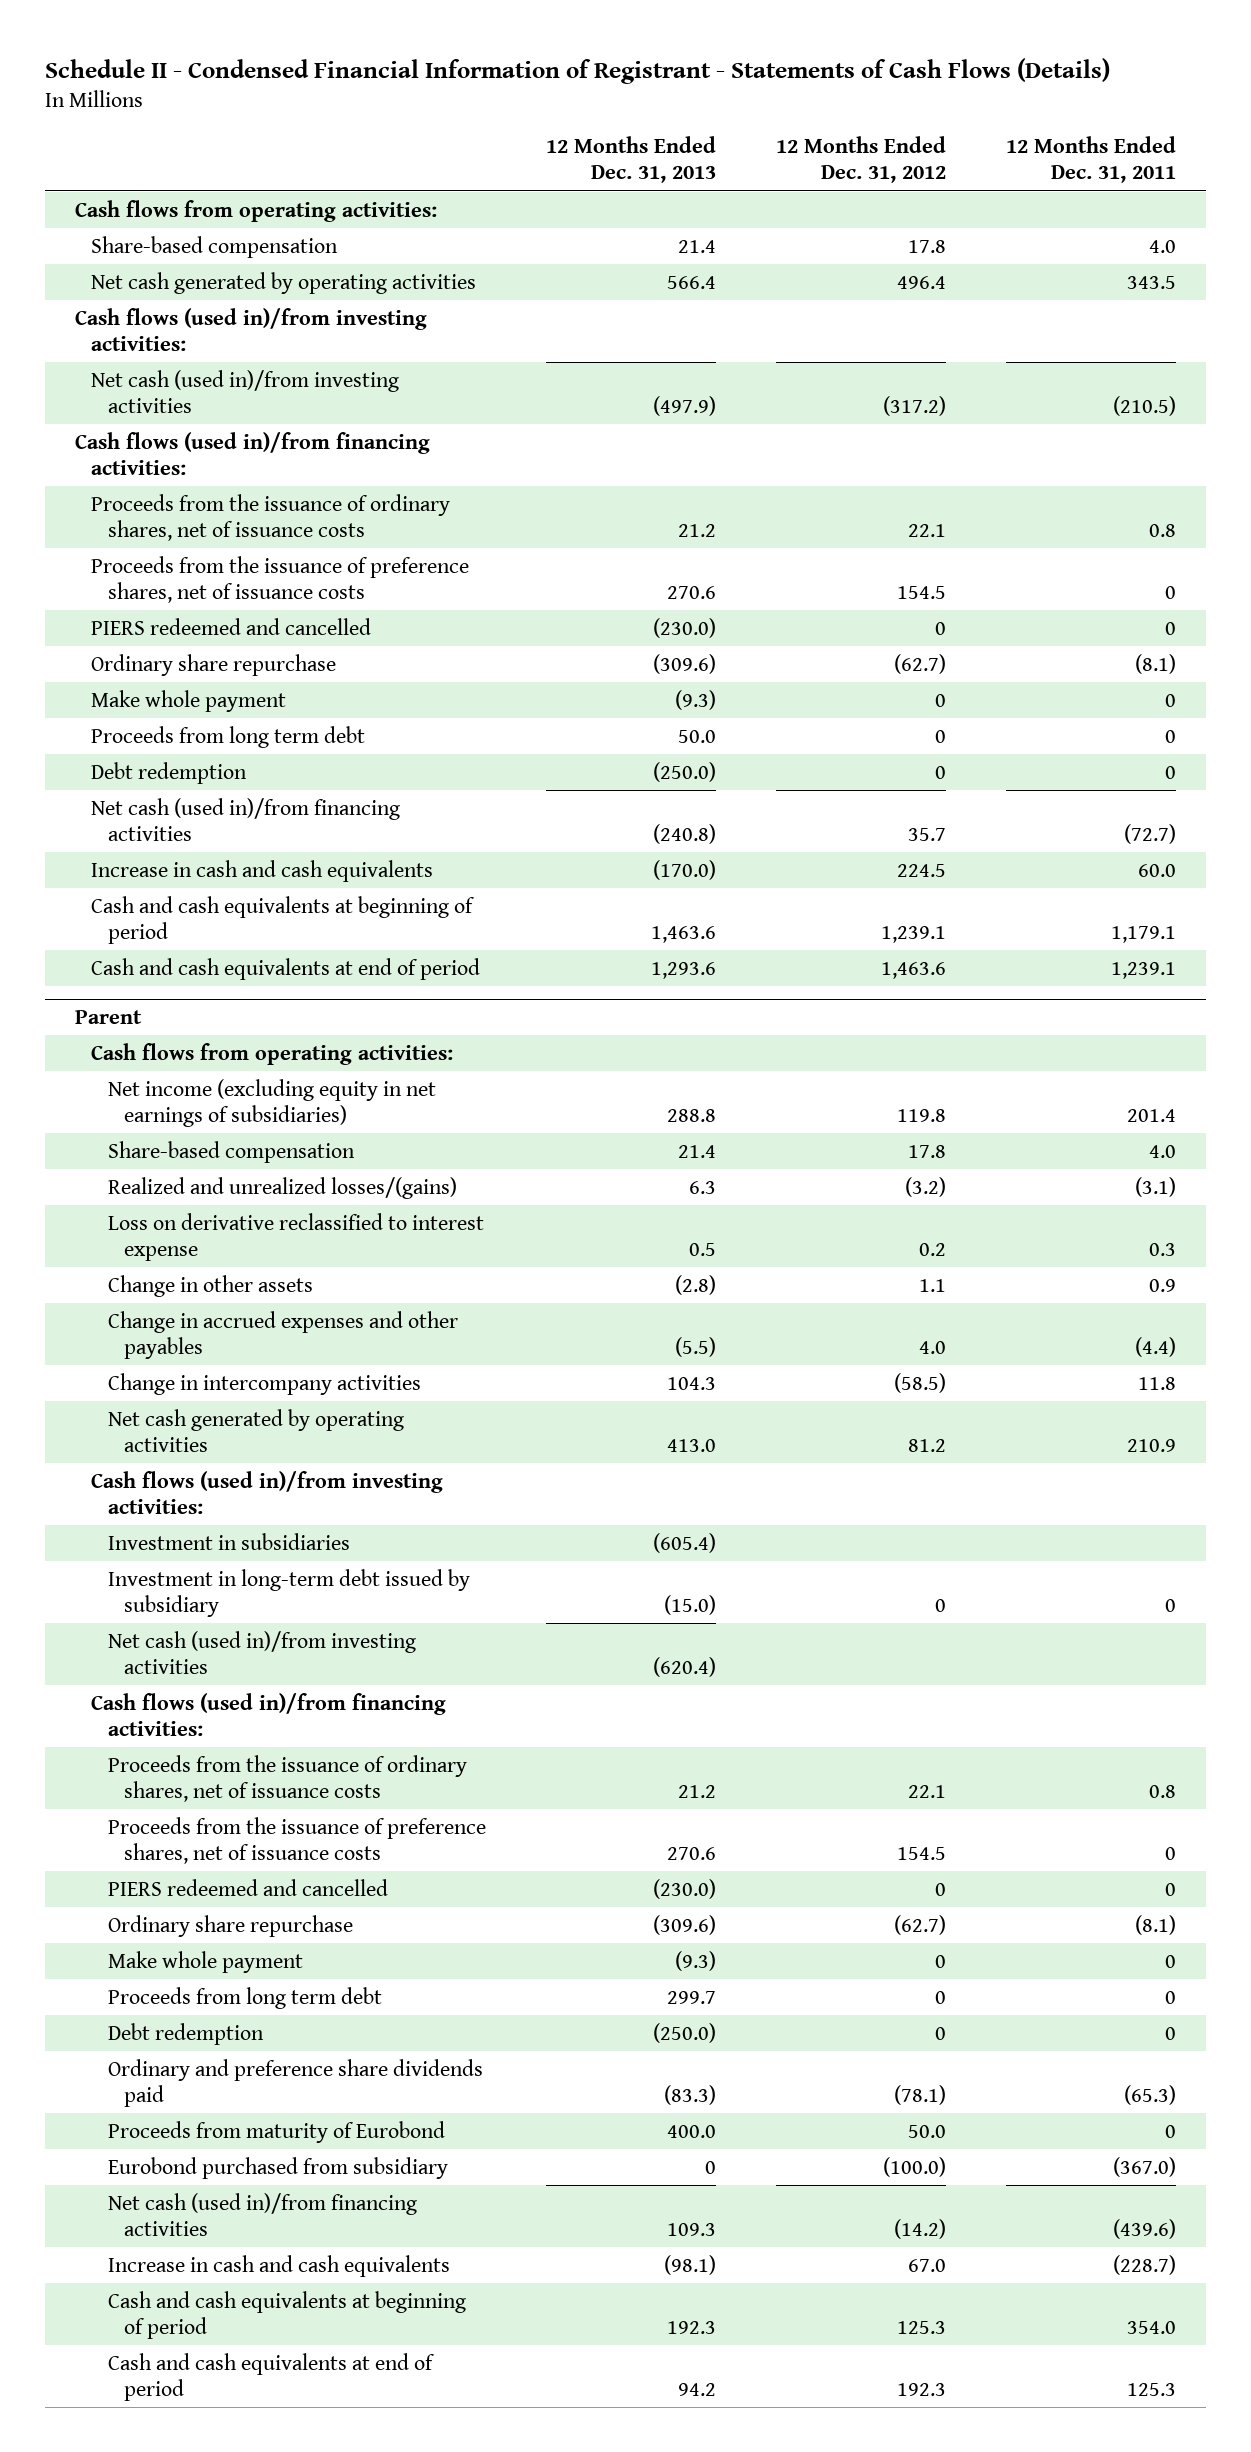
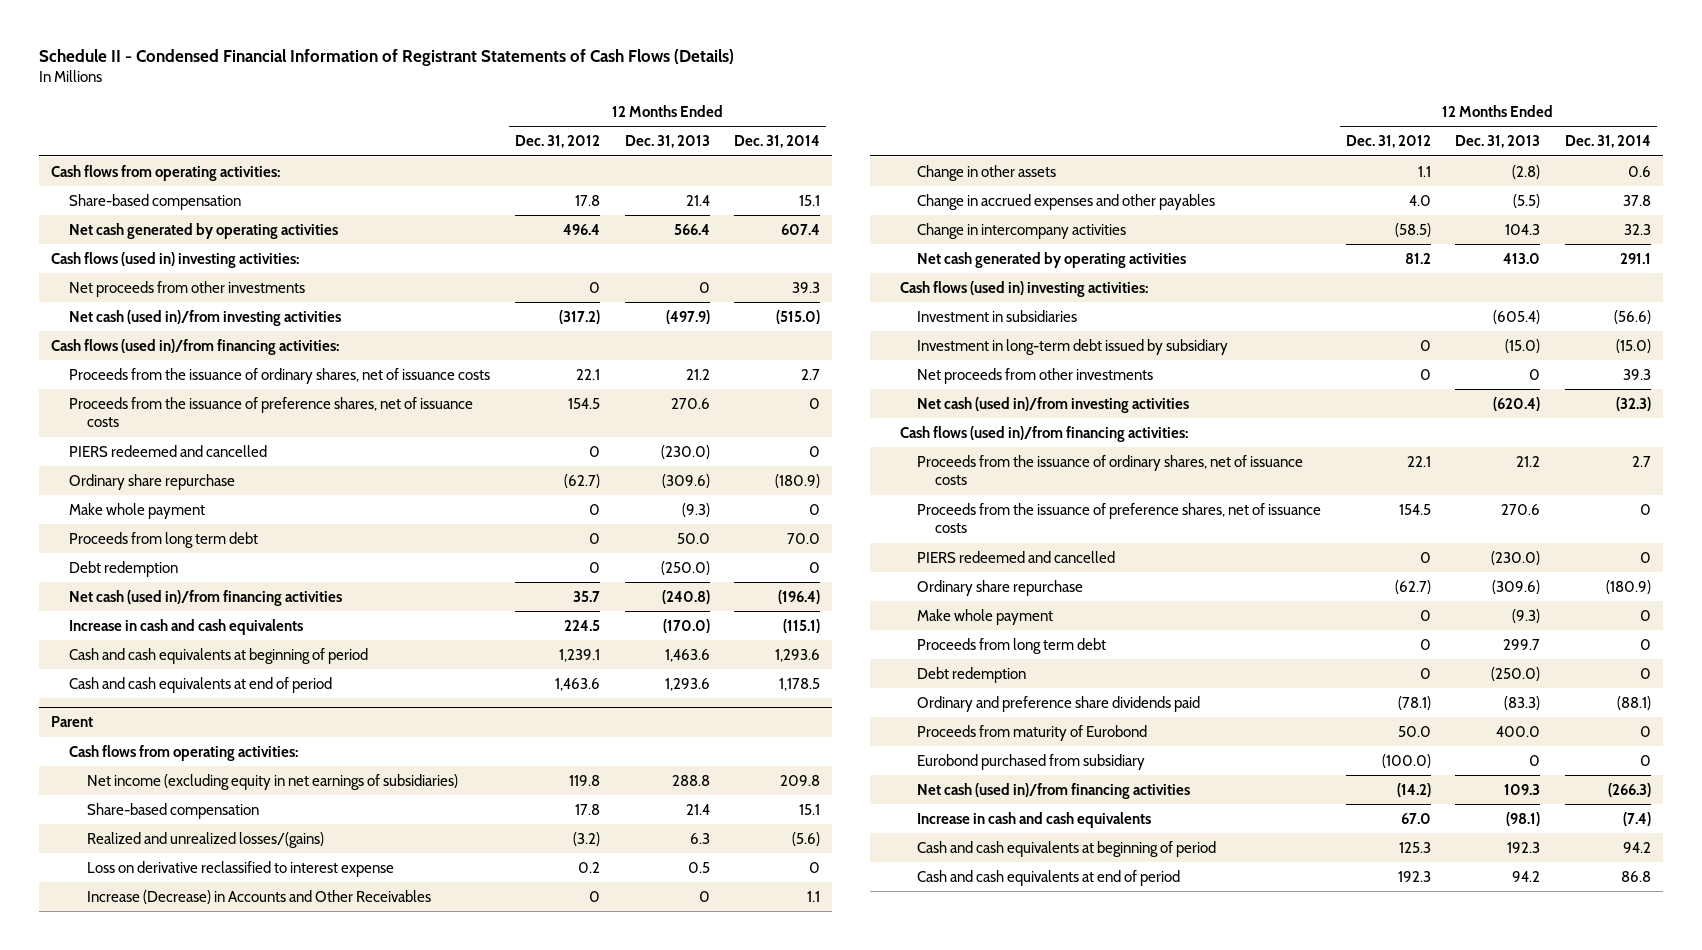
[45,58,1111,85] Schedule II - Condensed Financial Information of Registrant - Statements of Cash Flows (Details) -> [38,49,734,67] Schedule II - Condensed Financial Information of Registrant Statements of Cash Flows (Details)
[1005,136,1176,184] 12 Months Ended Dec. 31, 2011 -> none
none -> [734,135,821,149] Dec. 31, 2014
[75,307,428,351] Cash flows (used in)/from investing activities: -> [51,251,300,268] Cash flows (used in) investing activities:
none -> [68,280,305,297] Net proceeds from other investments
none -> [86,889,431,904] Increase (Decrease) in Accounts and Other Receivables
[91,1470,444,1514] Cash flows (used in)/from investing activities: -> [899,280,1148,297] Cash flows (used in) investing activities:
none -> [917,367,1154,384] Net proceeds from other investments

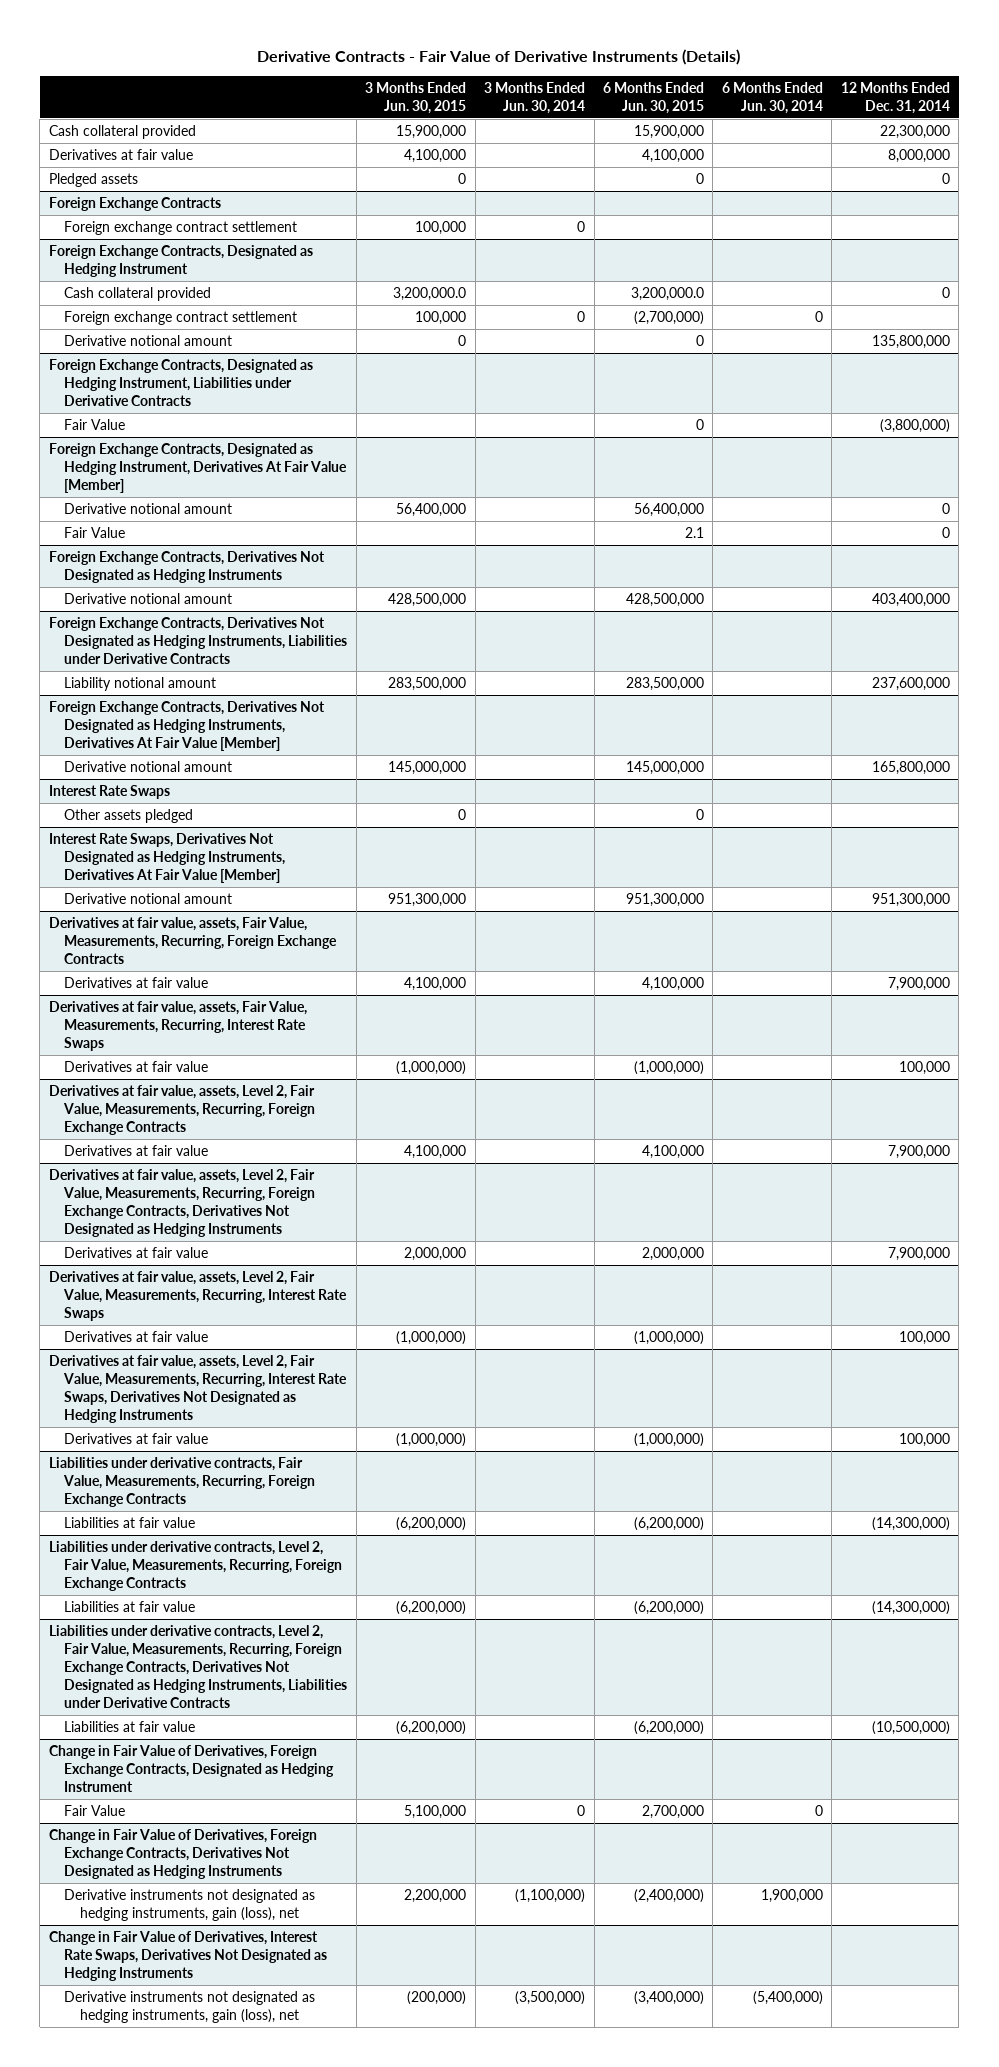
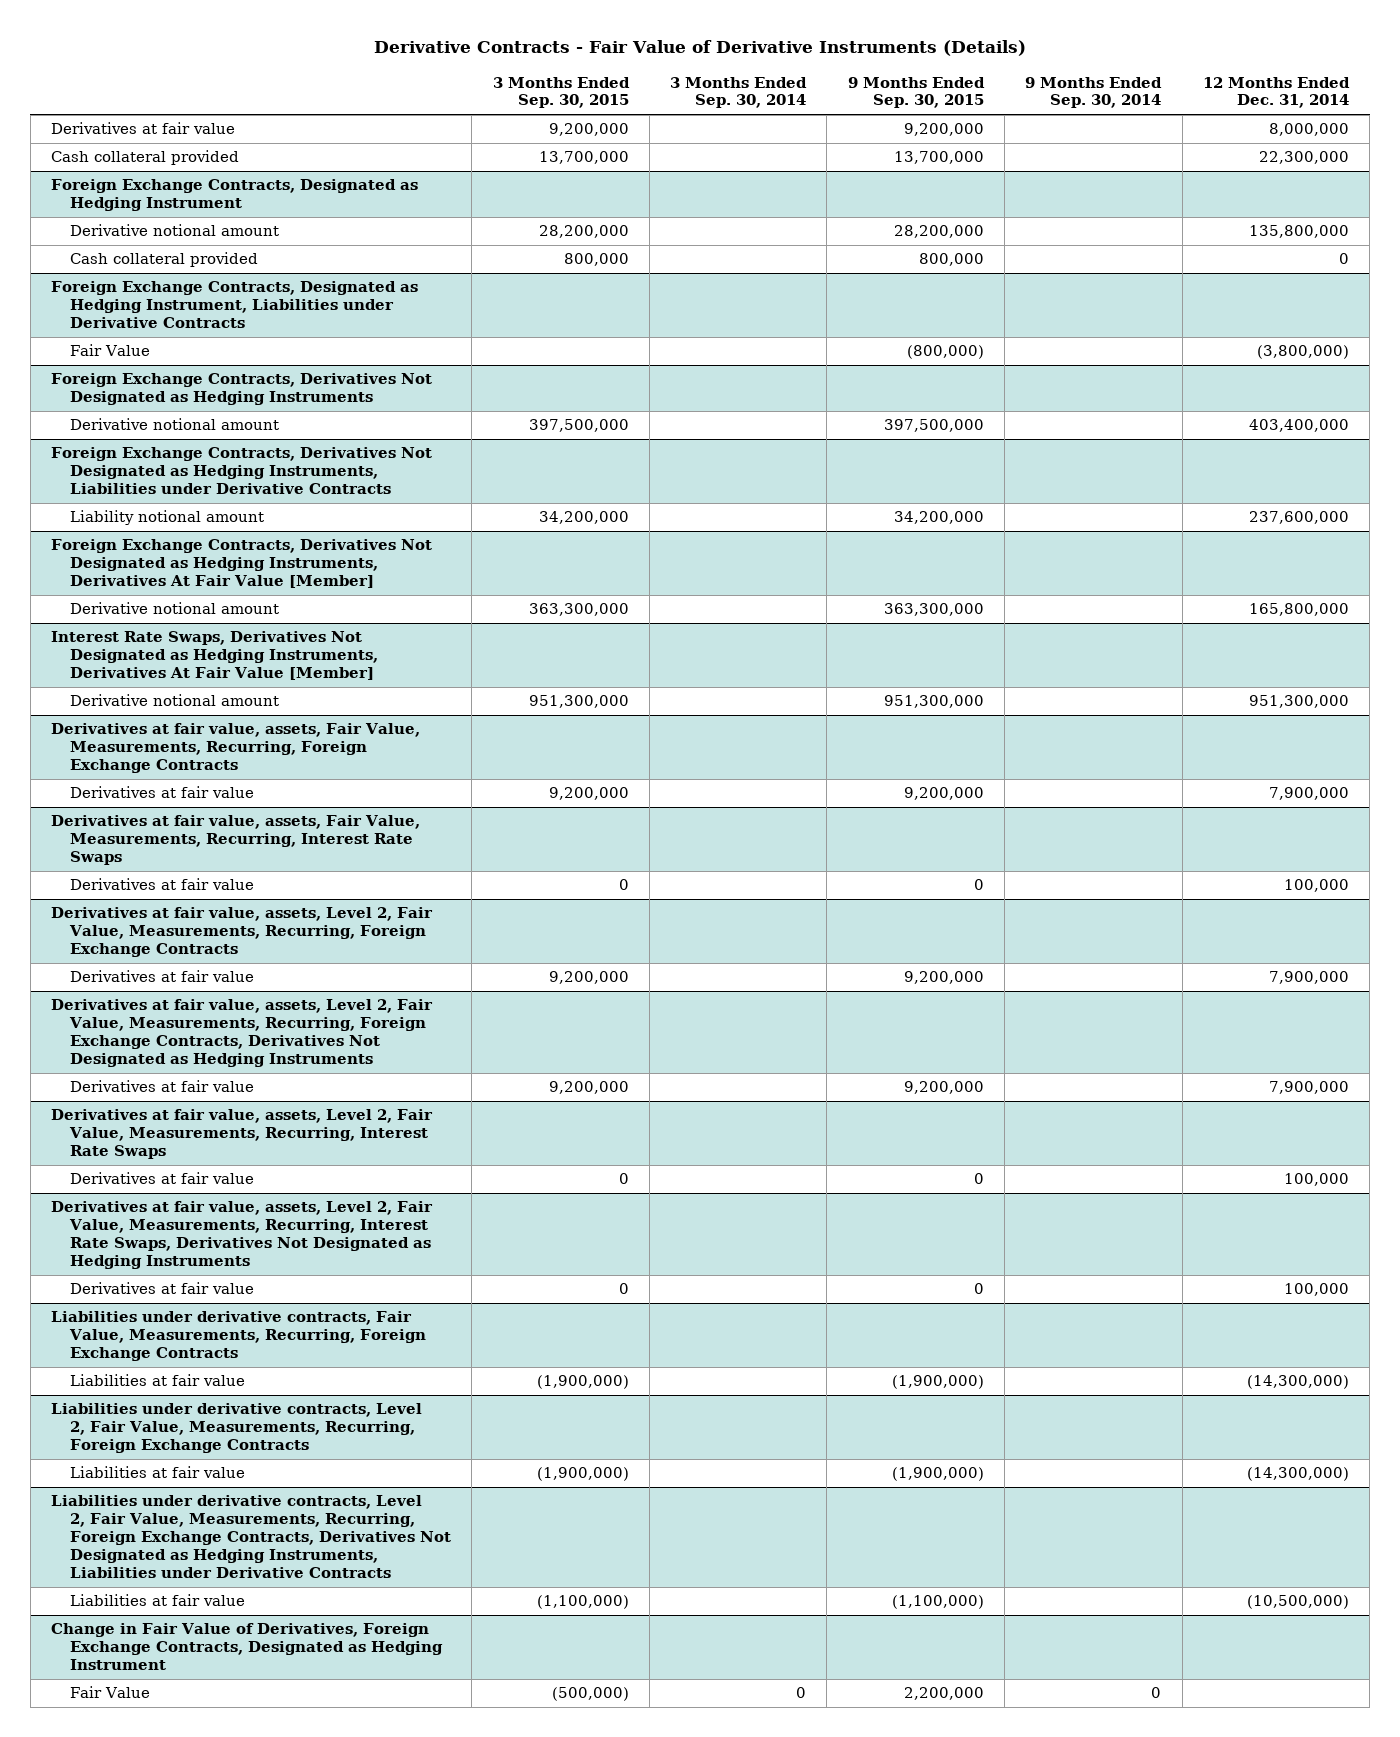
[365,81,467,114] 3 Months Ended Jun. 30, 2015 -> none
[484,81,586,114] 3 Months Ended Jun. 30, 2014 -> none
[602,81,704,114] 6 Months Ended Jun. 30, 2015 -> none
[721,81,823,114] 6 Months Ended Jun. 30, 2014 -> none
none -> [492,76,630,109] 3 Months Ended Sep. 30, 2015
none -> [670,76,808,109] 3 Months Ended Sep. 30, 2014
none -> [847,76,985,109] 9 Months Ended Sep. 30, 2015
none -> [1025,76,1163,109] 9 Months Ended Sep. 30, 2014
[48,173,138,188] Pledged assets -> none
[48,197,221,212] Foreign Exchange Contracts -> none
[64,221,298,236] Foreign exchange contract settlement -> none
[48,125,196,140] Cash collateral provided -> [51,150,240,166] Cash collateral provided
[64,311,298,326] Foreign exchange contract settlement -> none
[64,287,212,302] Cash collateral provided -> [69,252,258,268] Cash collateral provided
[48,443,348,493] Foreign Exchange Contracts, Designated as Hedging Instrument, Derivatives At Fair Value [Member] -> none
[64,503,233,515] Derivative notional amount -> none
[64,527,126,539] Fair Value -> none
[48,785,170,800] Interest Rate Swaps -> none
[64,809,194,824] Other assets pledged -> none
[48,1829,317,1879] Change in Fair Value of Derivatives, Foreign Exchange Contracts, Derivatives Not Designated as Hedging Instruments -> none
[64,1889,316,1922] Derivative instruments not designated as hedging instruments, gain (loss), net -> none
[48,1931,328,1981] Change in Fair Value of Derivatives, Interest Rate Swaps, Derivatives Not Designated as Hedging Instruments -> none
[64,1991,316,2024] Derivative instruments not designated as hedging instruments, gain (loss), net -> none

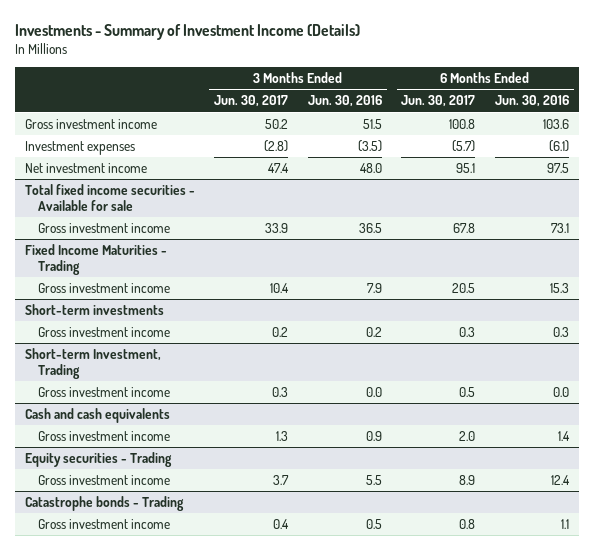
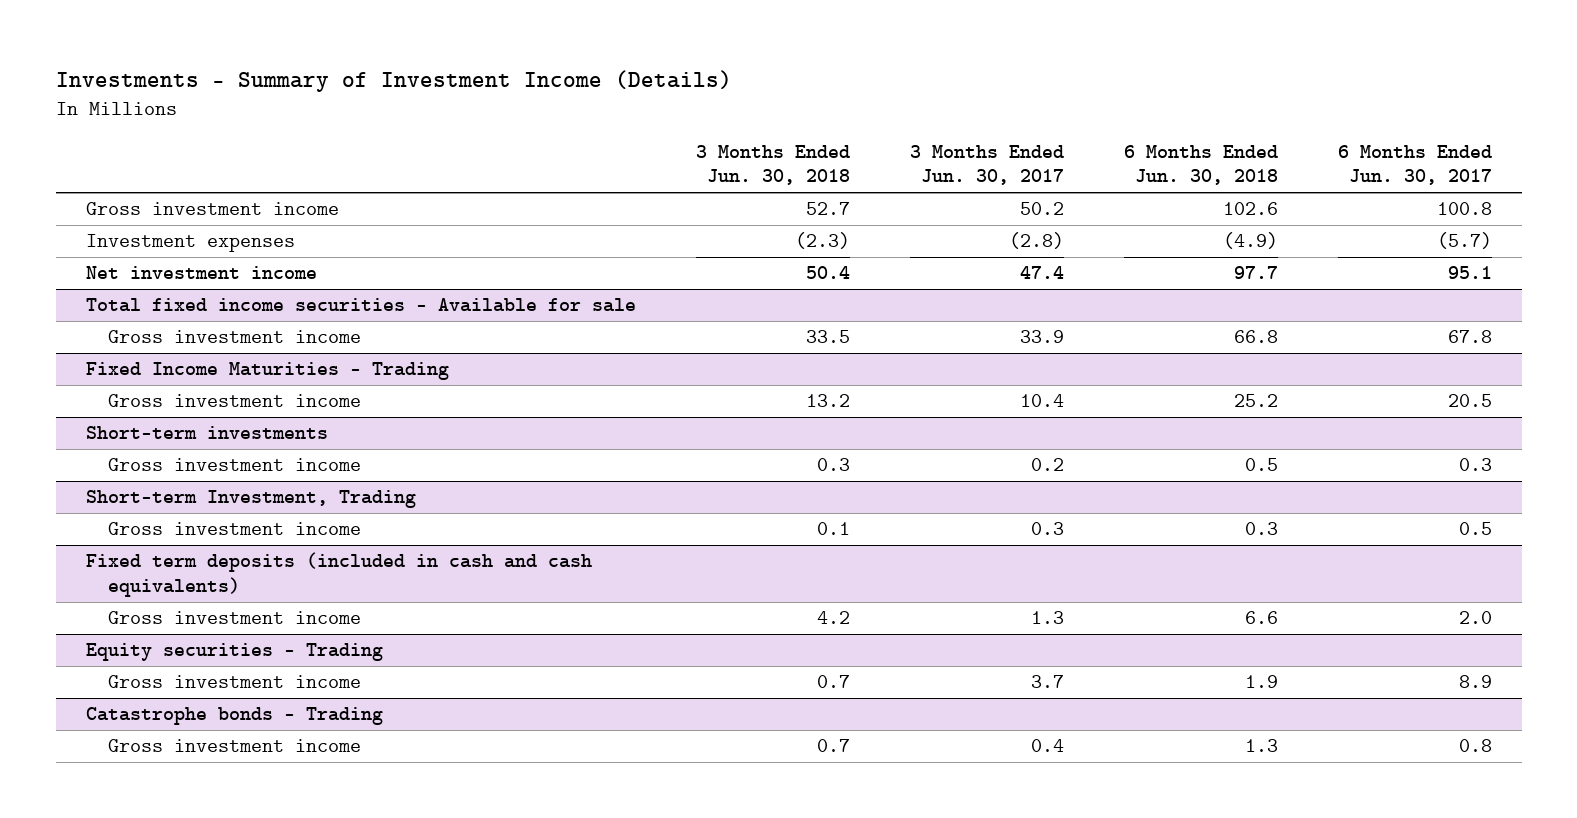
[307,95,382,108] Jun. 30, 2016 -> none
[495,95,570,108] Jun. 30, 2016 -> none
none -> [695,144,850,186] 3 Months Ended Jun. 30, 2018
none -> [1123,144,1278,186] 6 Months Ended Jun. 30, 2018
[24,407,170,423] Cash and cash equivalents -> [85,552,592,598] Fixed term deposits (included in cash and cash equivalents)

